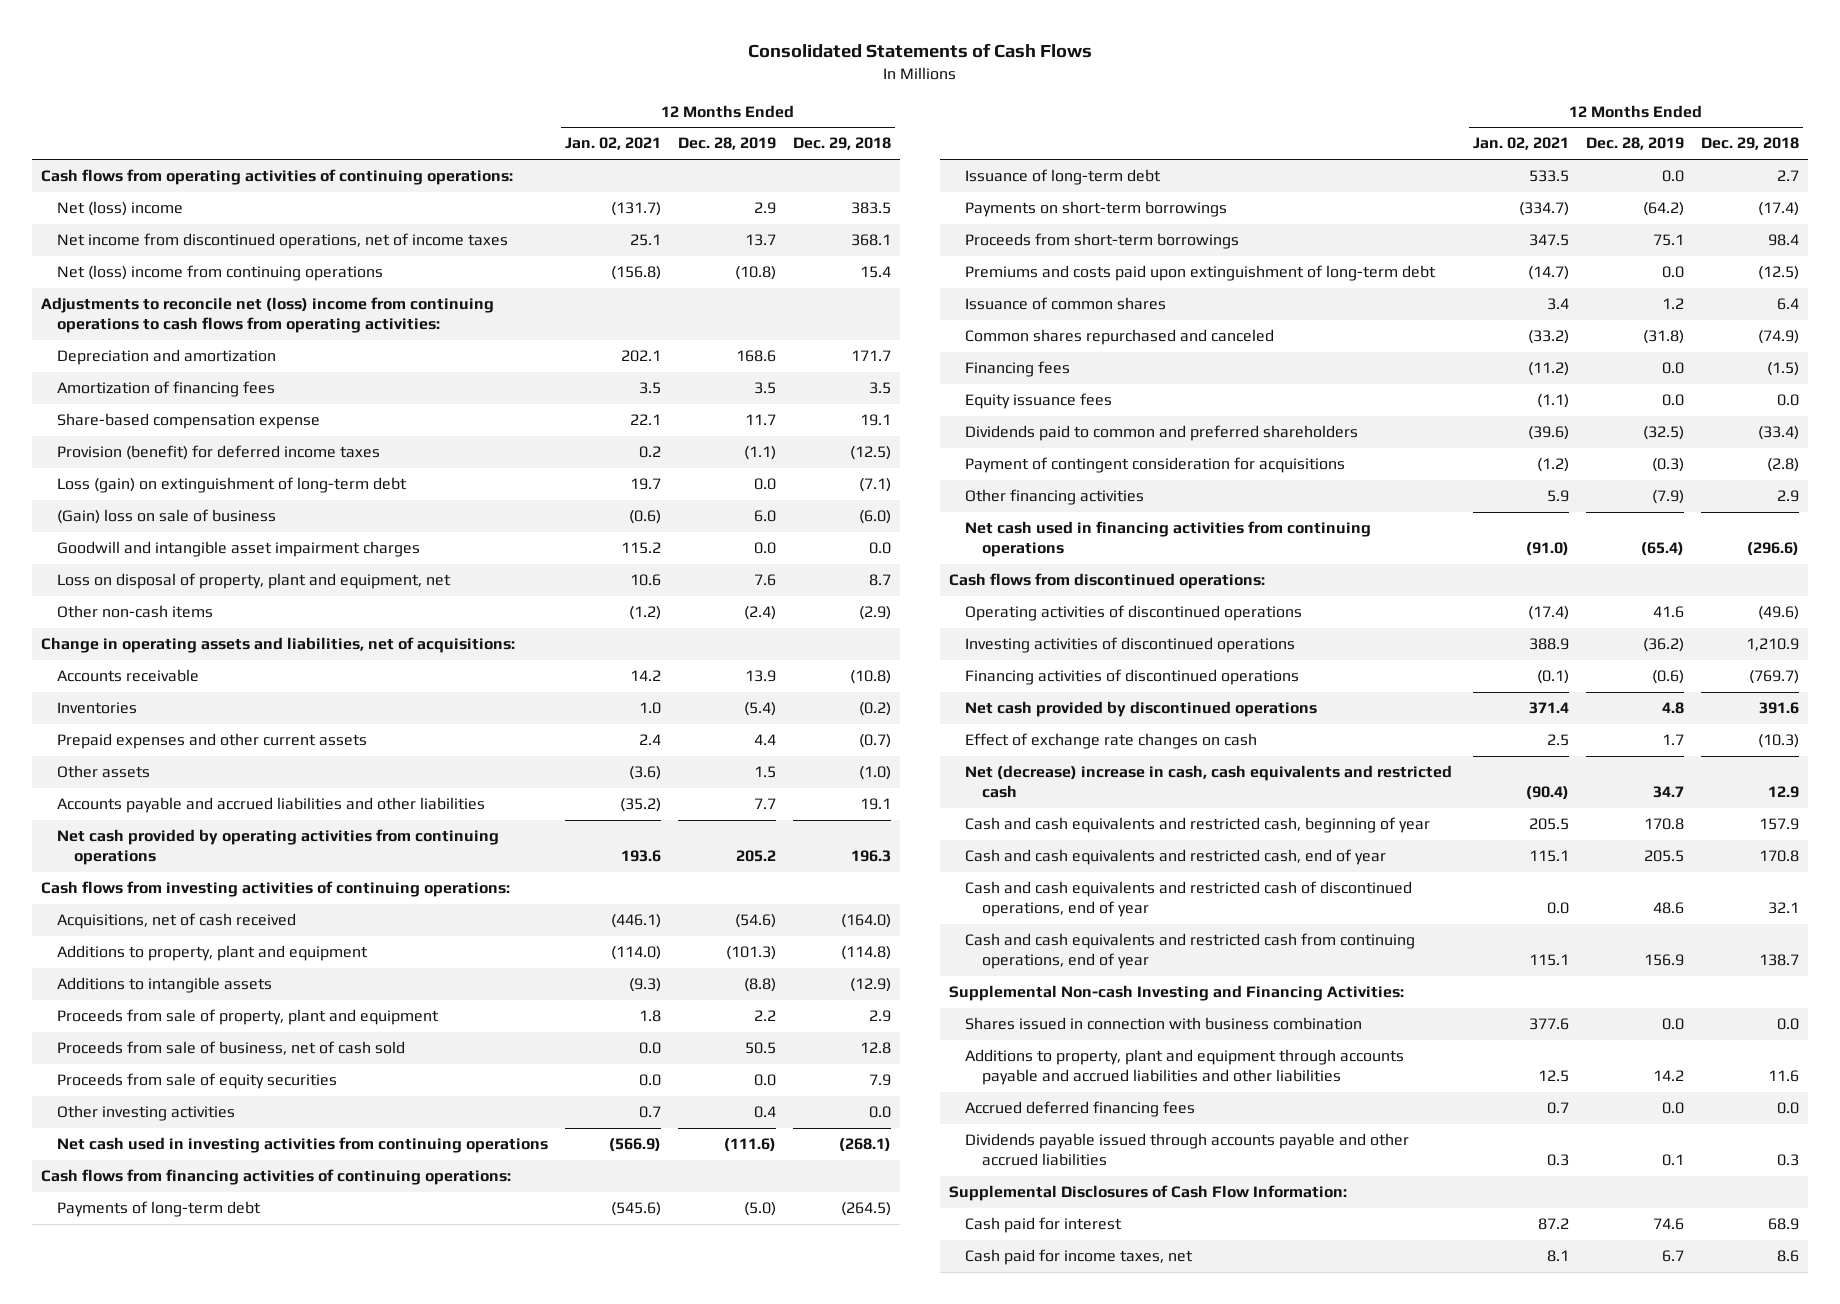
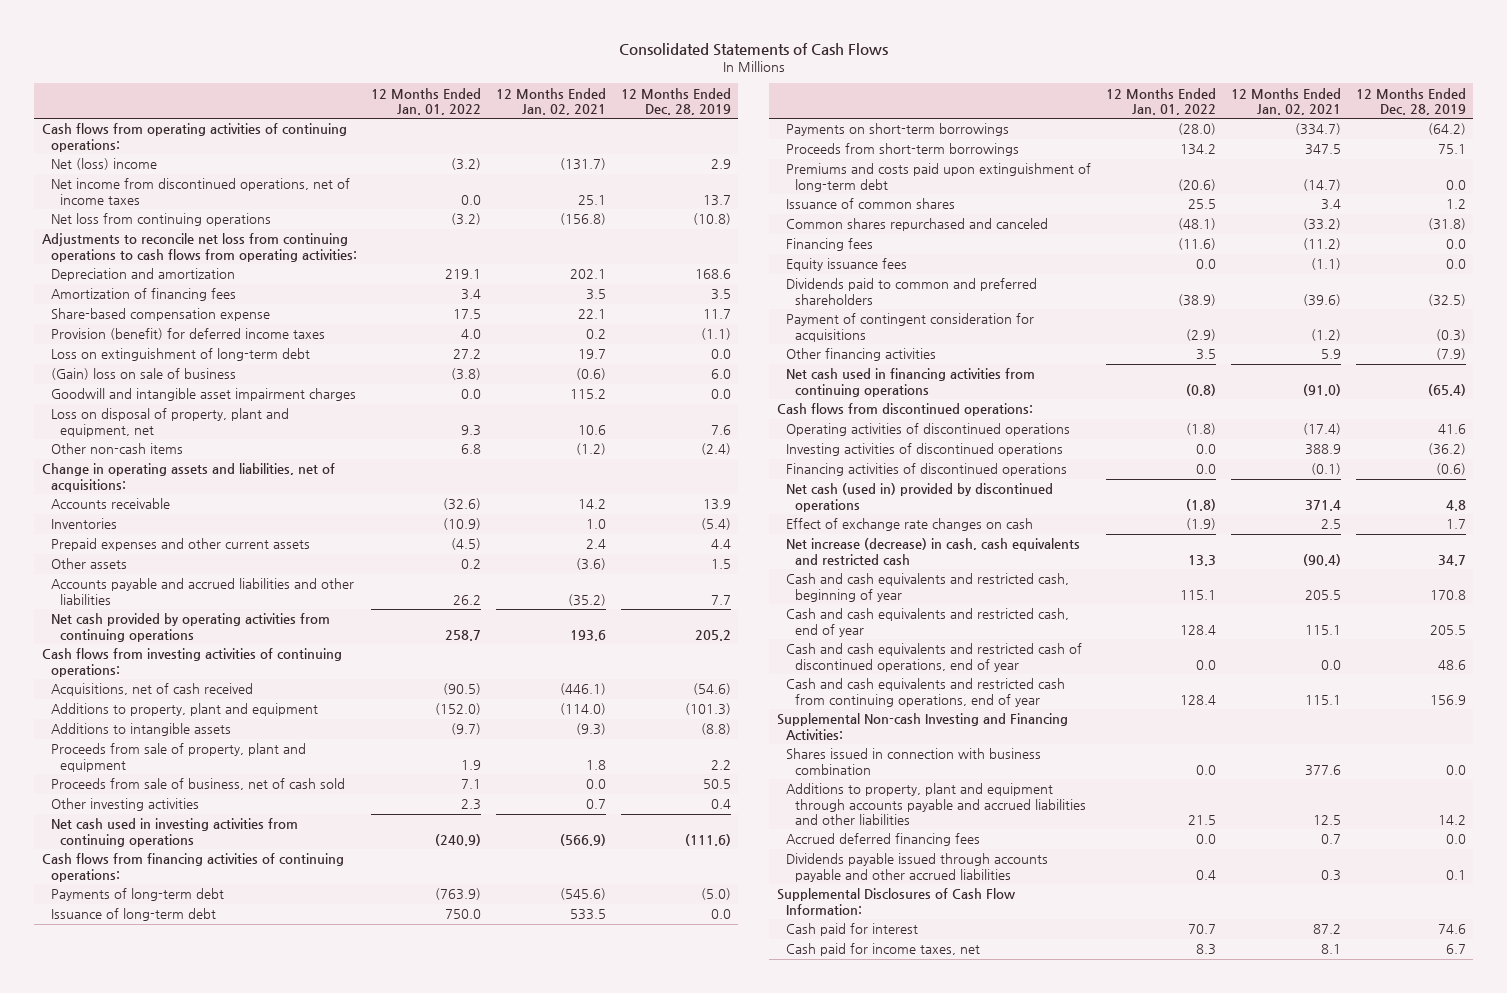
[793,137,892,151] Dec. 29, 2018 -> none
none -> [371,87,482,115] 12 Months Ended Jan. 01, 2022
[57,265,384,282] Net (loss) income from continuing operations -> [50,213,271,227] Net loss from continuing operations
[40,297,494,333] Adjustments to reconcile net (loss) income from continuing operations to cash flows from operating activities: -> [41,233,357,262] Adjustments to reconcile net loss from continuing operations to cash flows from operating activities:
[57,477,408,494] Loss (gain) on extinguishment of long-term debt -> [50,348,310,362] Loss on extinguishment of long-term debt
[57,1073,338,1090] Proceeds from sale of equity securities -> none
[965,701,1318,718] Net cash provided by discontinued operations -> [785,483,1053,512] Net cash (used in) provided by discontinued operations
[965,765,1453,798] Net (decrease) increase in cash, cash equivalents and restricted cash -> [785,538,1080,565] Net increase (decrease) in cash, cash equivalents and restricted cash

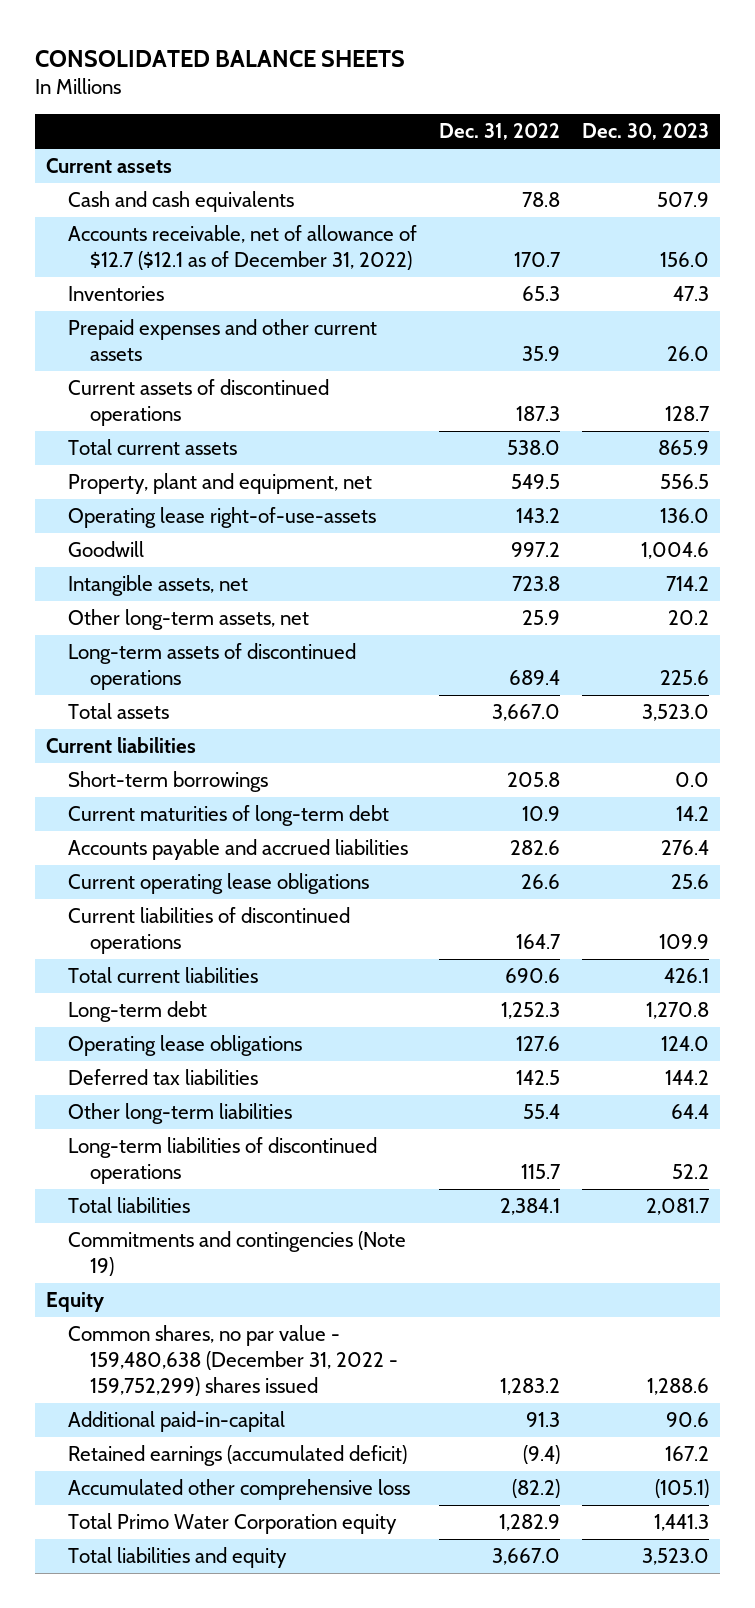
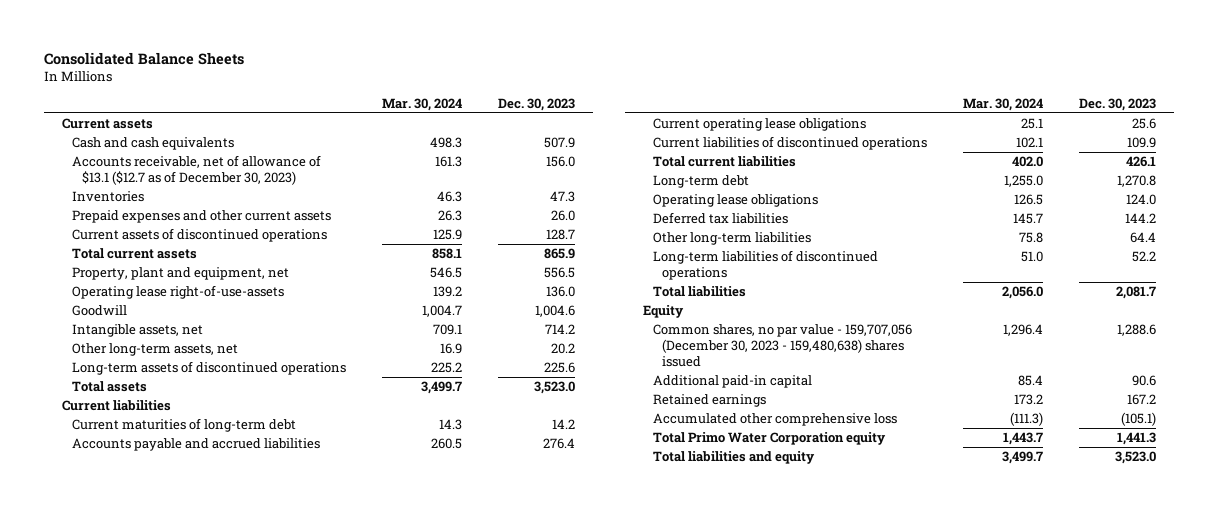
[34,49,405,67] CONSOLIDATED BALANCE SHEETS -> [43,51,244,65] Consolidated Balance Sheets
[438,123,560,141] Dec. 31, 2022 -> none
none -> [381,97,462,111] Mar. 30, 2024
[67,225,417,271] Accounts receivable, net of allowance of $12.7 ($12.1 as of December 31, 2022) -> [71,155,321,185] Accounts receivable, net of allowance of $13.1 ($12.7 as of December 30, 2023)
[67,771,268,793] Short-term borrowings -> none
[67,1231,406,1277] Commitments and contingencies (Note 19) -> none
[67,1325,398,1397] Common shares, no par value - 159,480,638 (December 31, 2022 - 159,752,299) shares issued -> [652,324,912,367] Common shares, no par value - 159,707,056 (December 30, 2023 - 159,480,638) shares issued
[67,1411,285,1433] Additional paid-in-capital -> [652,375,812,389] Additional paid-in capital
[67,1445,407,1467] Retained earnings (accumulated deficit) -> [652,394,766,408] Retained earnings

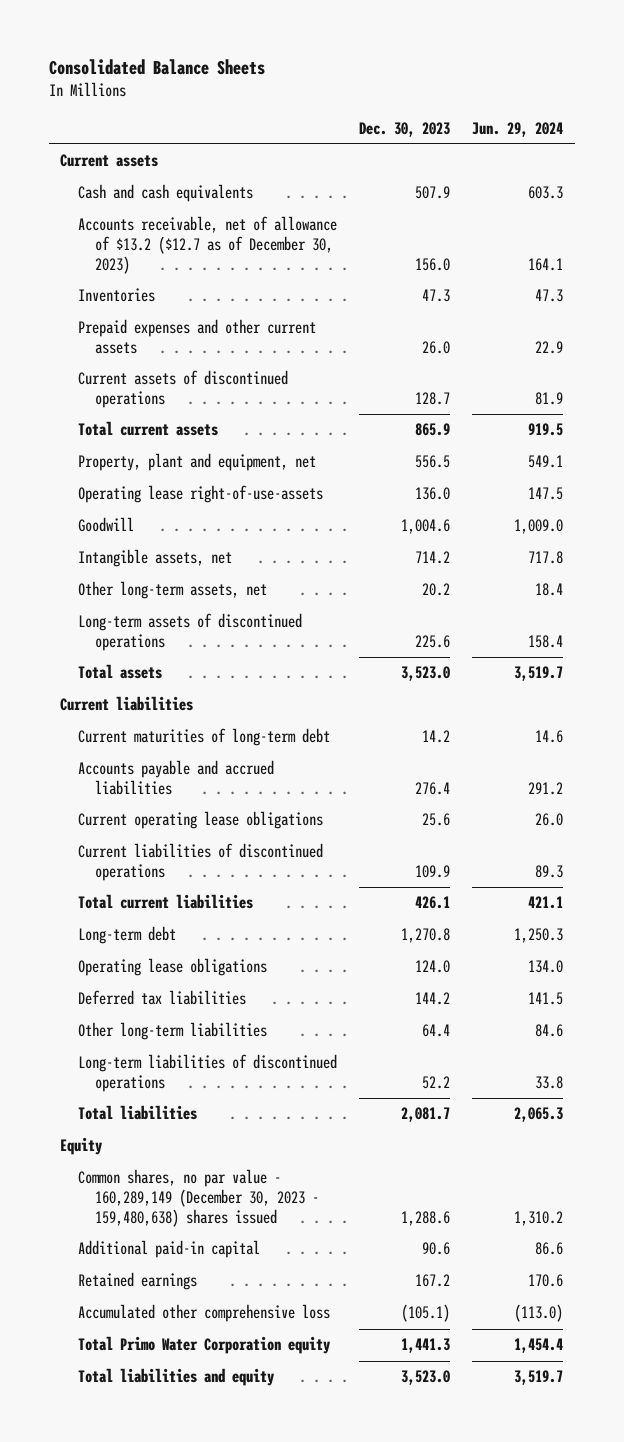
[381,97,462,111] Mar. 30, 2024 -> none
none -> [472,121,564,137] Jun. 29, 2024
[71,155,321,185] Accounts receivable, net of allowance of $13.1 ($12.7 as of December 30, 2023) -> [77,216,337,274] Accounts receivable, net of allowance of $13.2 ($12.7 as of December 30, 2023)
[652,324,912,367] Common shares, no par value - 159,707,056 (December 30, 2023 - 159,480,638) shares issued -> [77,1169,320,1227] Common shares, no par value - 160,289,149 (December 30, 2023 - 159,480,638) shares issued

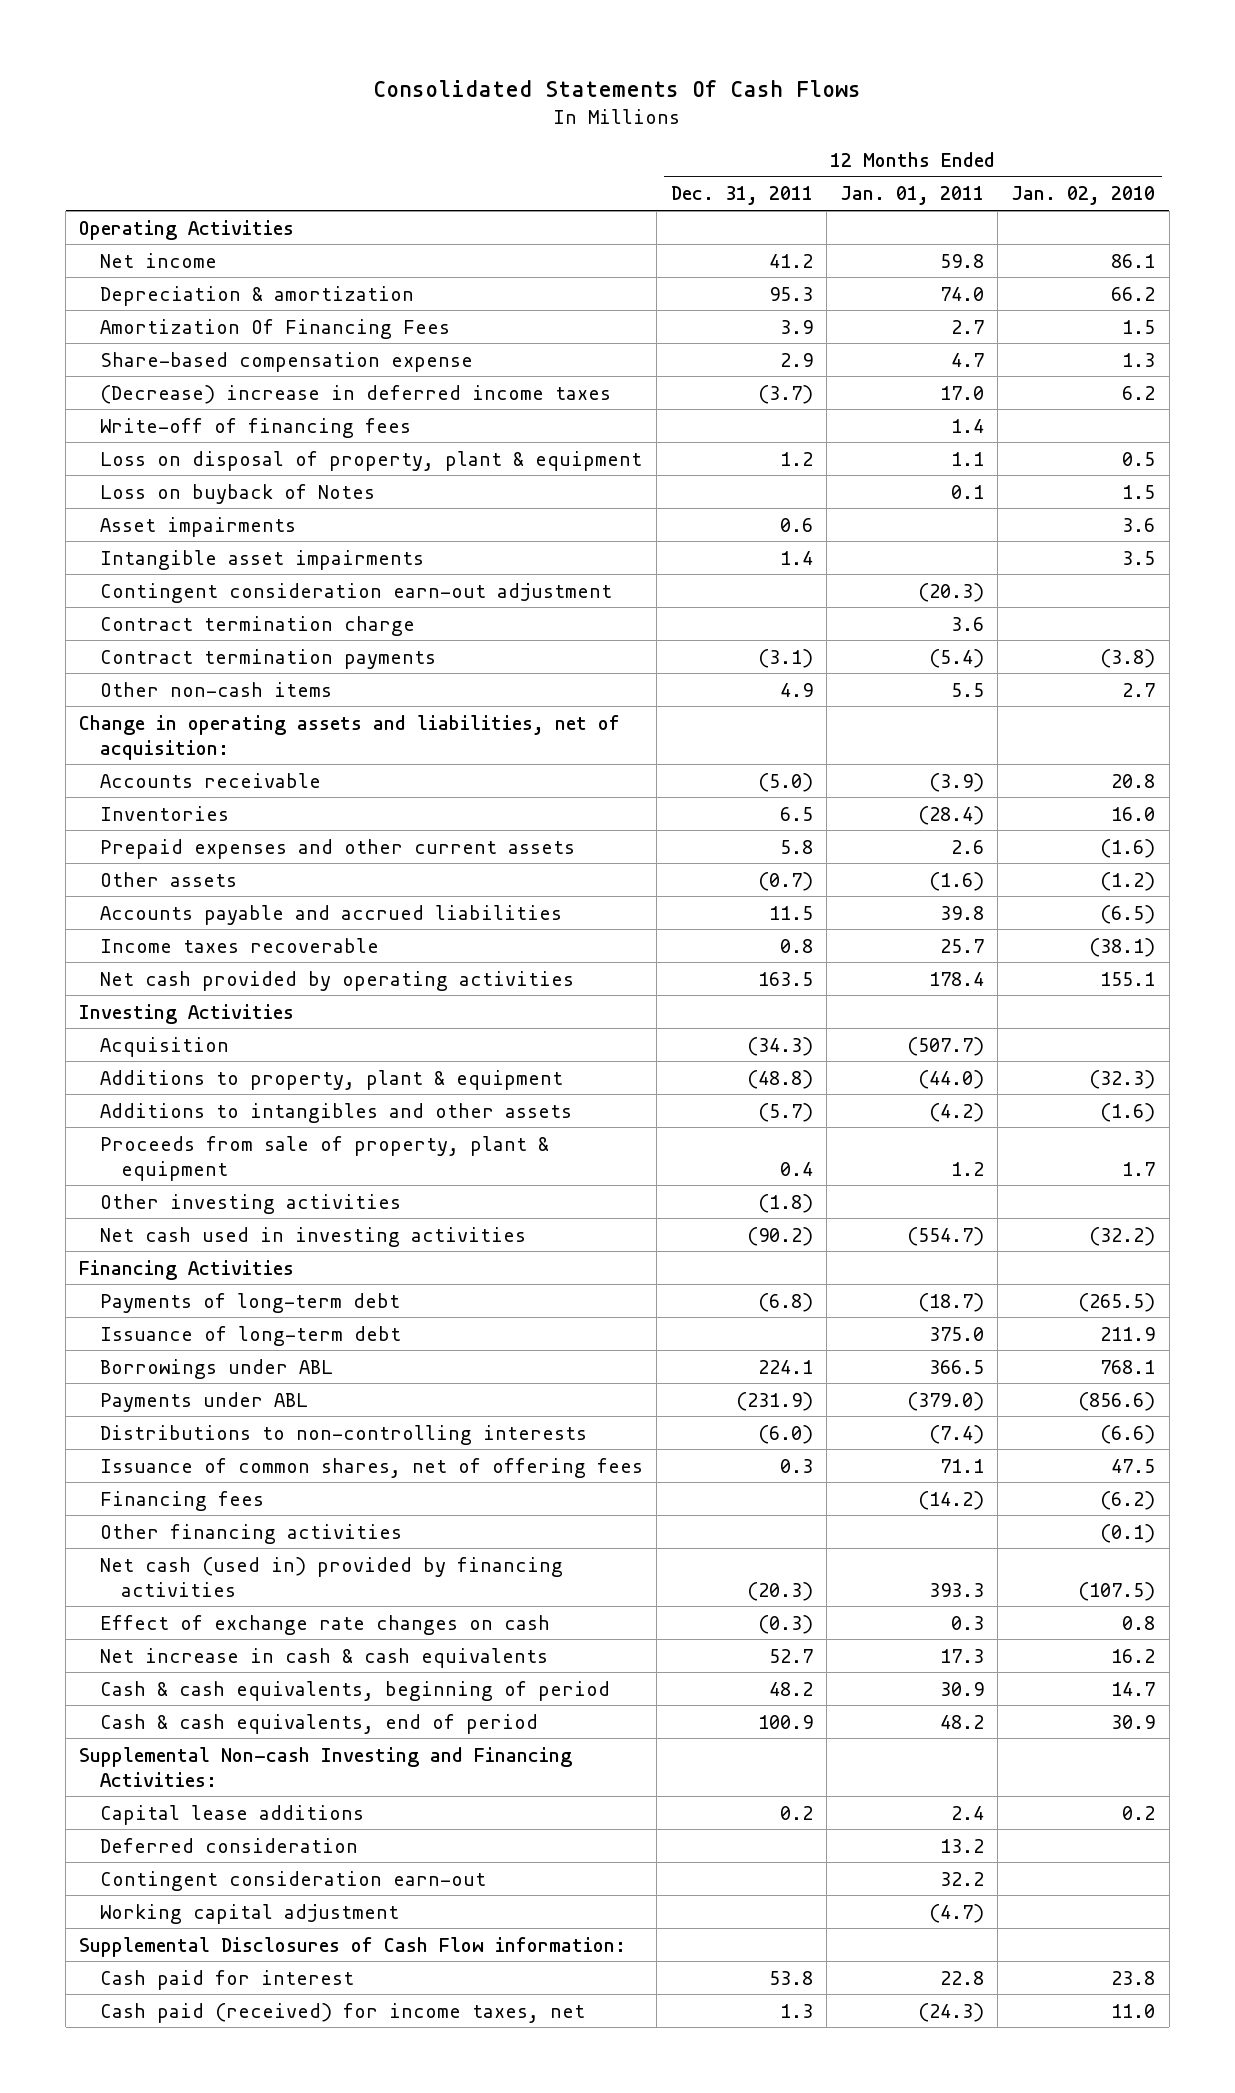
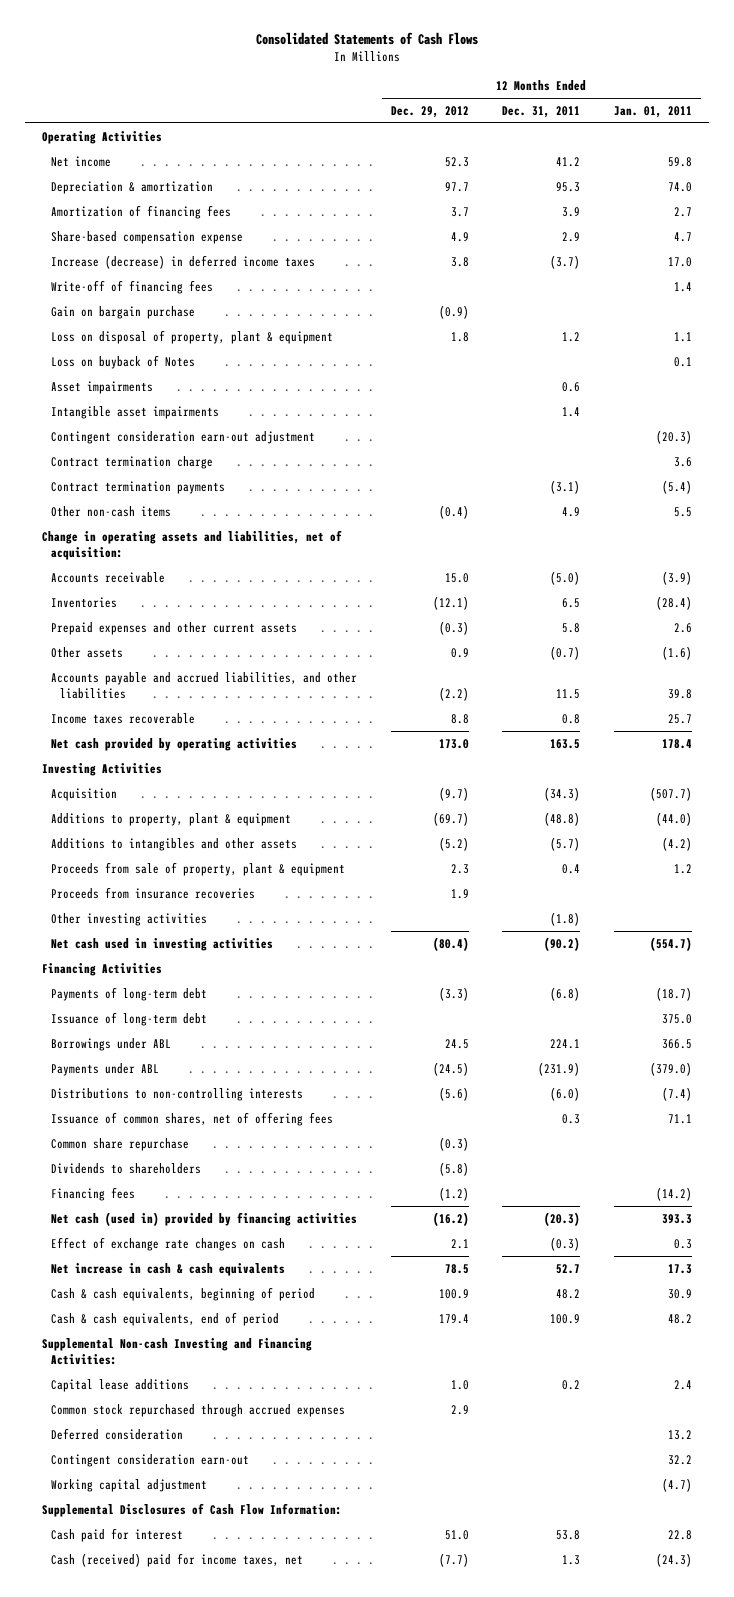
[373,79,862,97] Consolidated Statements Of Cash Flows -> [255,32,478,46] Consolidated Statements of Cash Flows
[1011,186,1156,206] Jan. 02, 2010 -> none
none -> [390,105,469,118] Dec. 29, 2012
[100,318,451,339] Amortization Of Financing Fees -> [50,204,231,219] Amortization of financing fees
[100,384,612,404] (Decrease) increase in deferred income taxes -> [50,254,315,269] Increase (decrease) in deferred income taxes
none -> [50,305,195,319] Gain on bargain purchase
[100,904,563,925] Accounts payable and accrued liabilities -> [50,671,357,699] Accounts payable and accrued liabilities, and other liabilities
none -> [50,886,255,899] Proceeds from insurance recoveries
none -> [50,1137,189,1151] Common share repurchase
none -> [50,1162,201,1174] Dividends to shareholders
[100,1523,403,1544] Other financing activities -> none
none -> [50,1403,345,1417] Common stock repurchased through accrued expenses
[79,1936,627,1957] Supplemental Disclosures of Cash Flow information: -> [41,1502,342,1517] Supplemental Disclosures of Cash Flow Information:
[100,2002,586,2023] Cash paid (received) for income taxes, net -> [50,1552,303,1567] Cash (received) paid for income taxes, net

